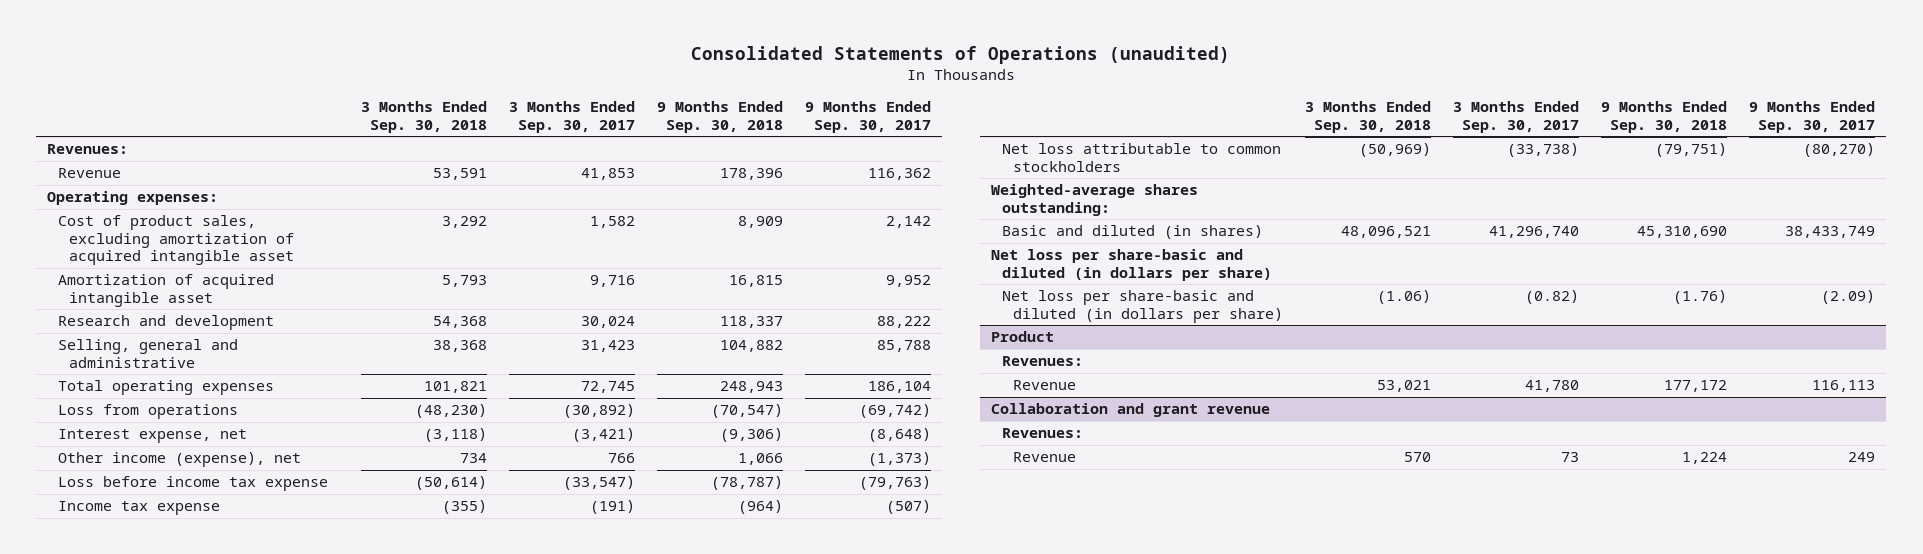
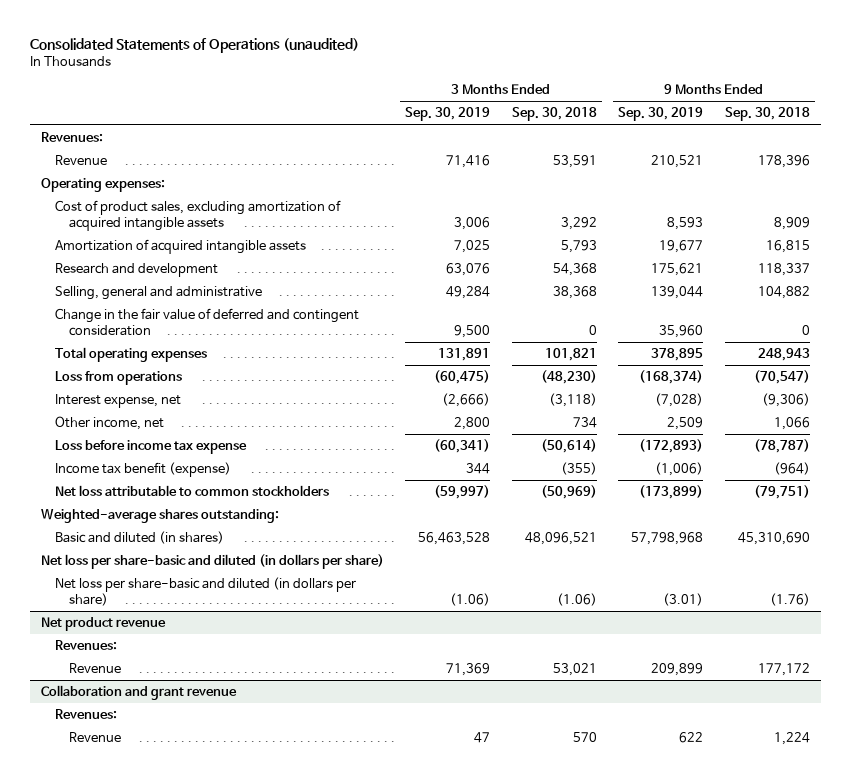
[509,101,636,133] 3 Months Ended Sep. 30, 2017 -> none
[805,101,932,133] 9 Months Ended Sep. 30, 2017 -> none
none -> [405,107,491,122] Sep. 30, 2019
none -> [618,107,704,122] Sep. 30, 2019
[58,215,295,266] Cost of product sales, excluding amortization of acquired intangible asset -> [55,200,342,231] Cost of product sales, excluding amortization of acquired intangible assets
[58,274,275,307] Amortization of acquired intangible asset -> [55,239,307,255] Amortization of acquired intangible assets
none -> [55,308,360,336] Change in the fair value of deferred and contingent consideration
[58,452,302,468] Other income (expense), net -> [55,416,165,431] Other income, net
[58,501,221,516] Income tax expense -> [55,462,232,478] Income tax benefit (expense)
[991,331,1055,343] Product -> [41,617,167,632] Net product revenue

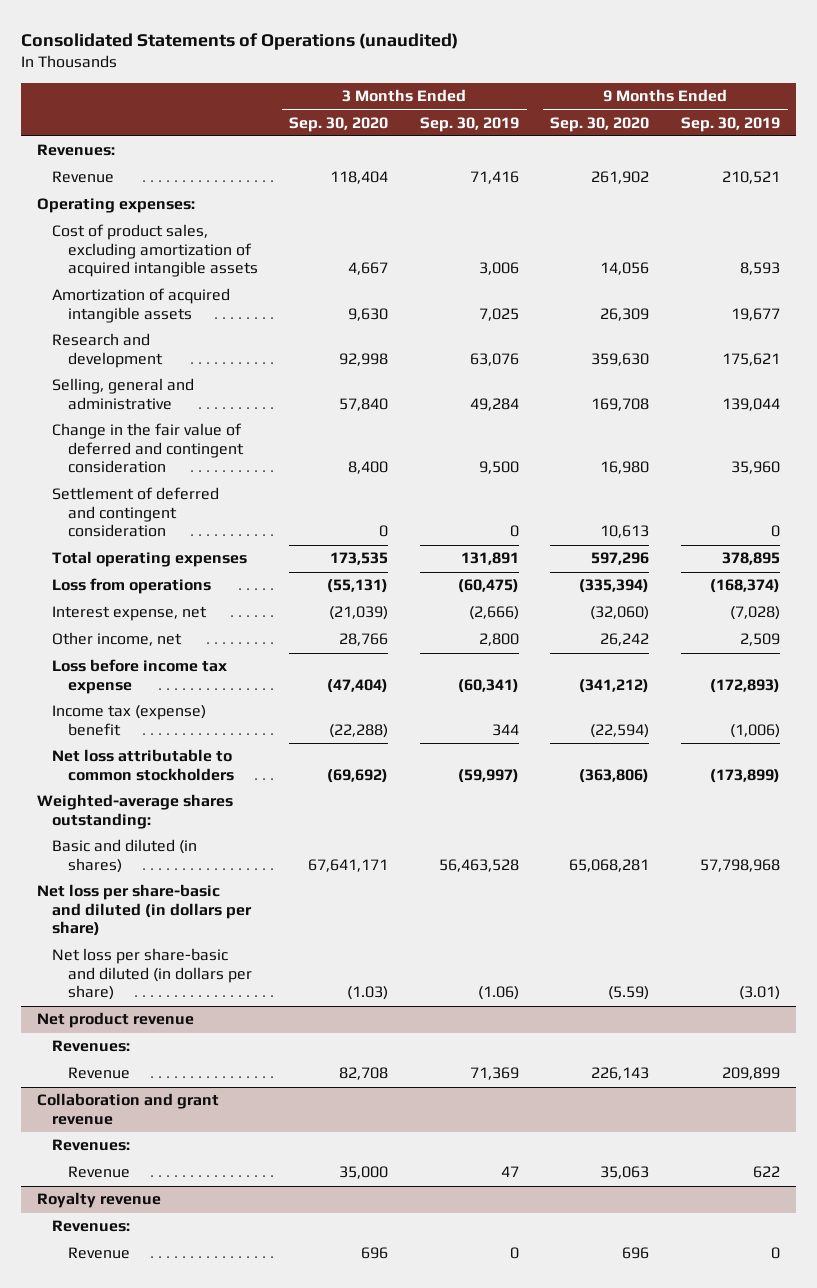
[511,107,597,122] Sep. 30, 2018 -> none
[724,107,810,122] Sep. 30, 2018 -> none
none -> [289,116,389,132] Sep. 30, 2020
none -> [550,116,650,132] Sep. 30, 2020
none -> [52,487,220,538] Settlement of deferred and contingent consideration
[55,462,232,478] Income tax benefit (expense) -> [52,705,207,736] Income tax (expense) benefit
none -> [36,1192,161,1209] Royalty revenue
none -> [52,1220,131,1233] Revenues:
none -> [68,1247,131,1260] Revenue

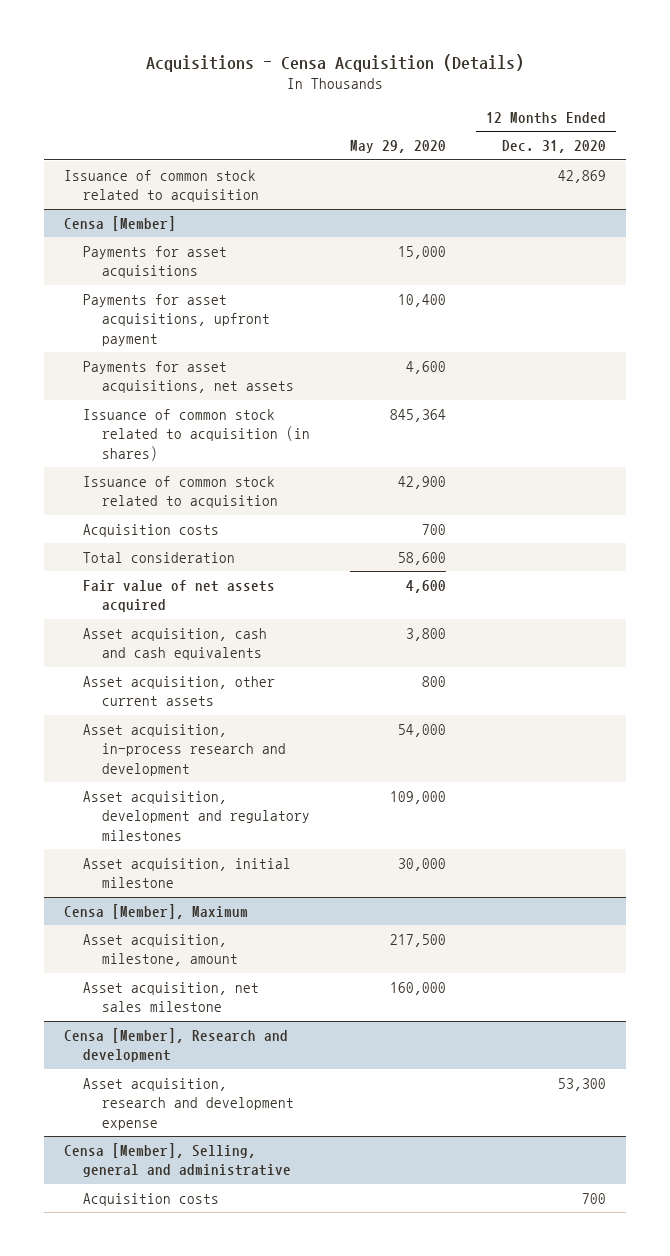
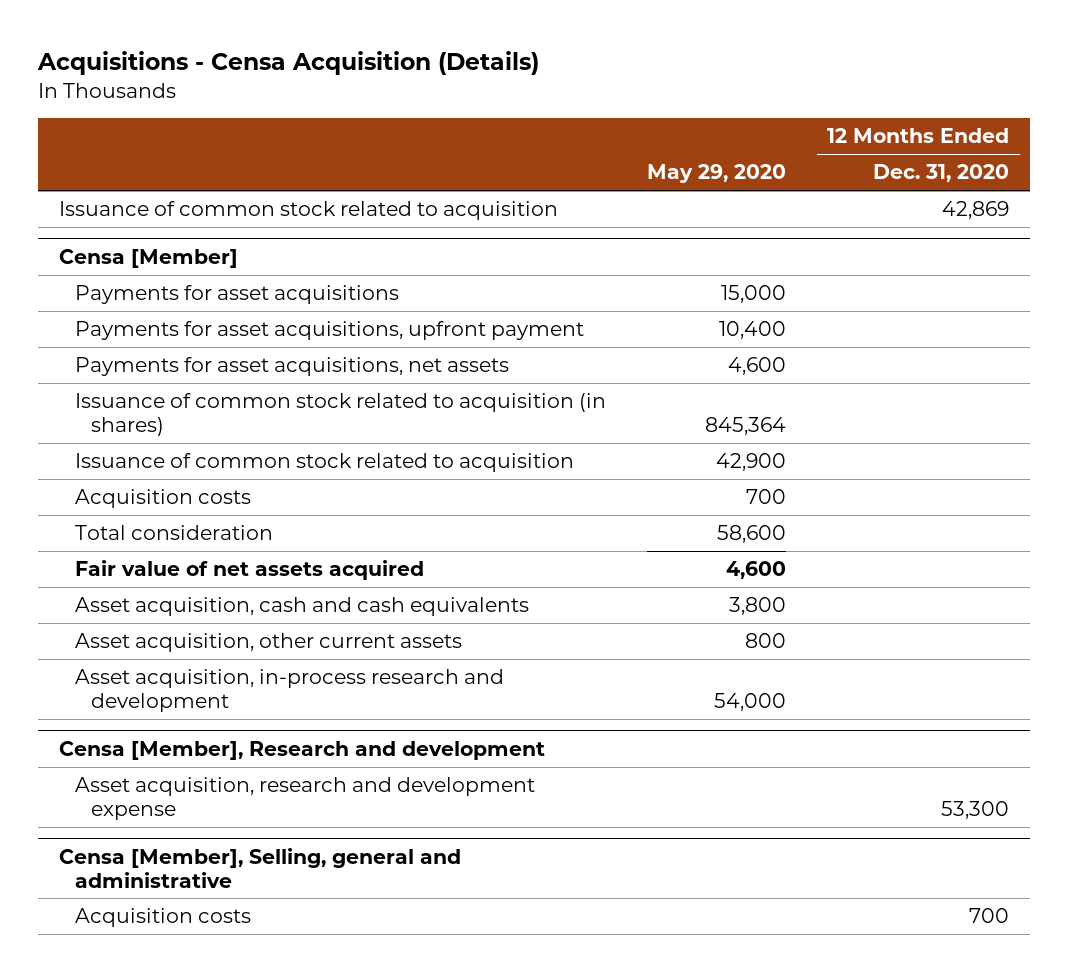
[83,790,311,841] Asset acquisition, development and regulatory milestones -> none
[83,857,292,889] Asset acquisition, initial milestone -> none
[64,903,249,919] Censa [Member], Maximum -> none
[83,933,239,967] Asset acquisition, milestone, amount -> none
[83,981,260,1013] Asset acquisition, net sales milestone -> none

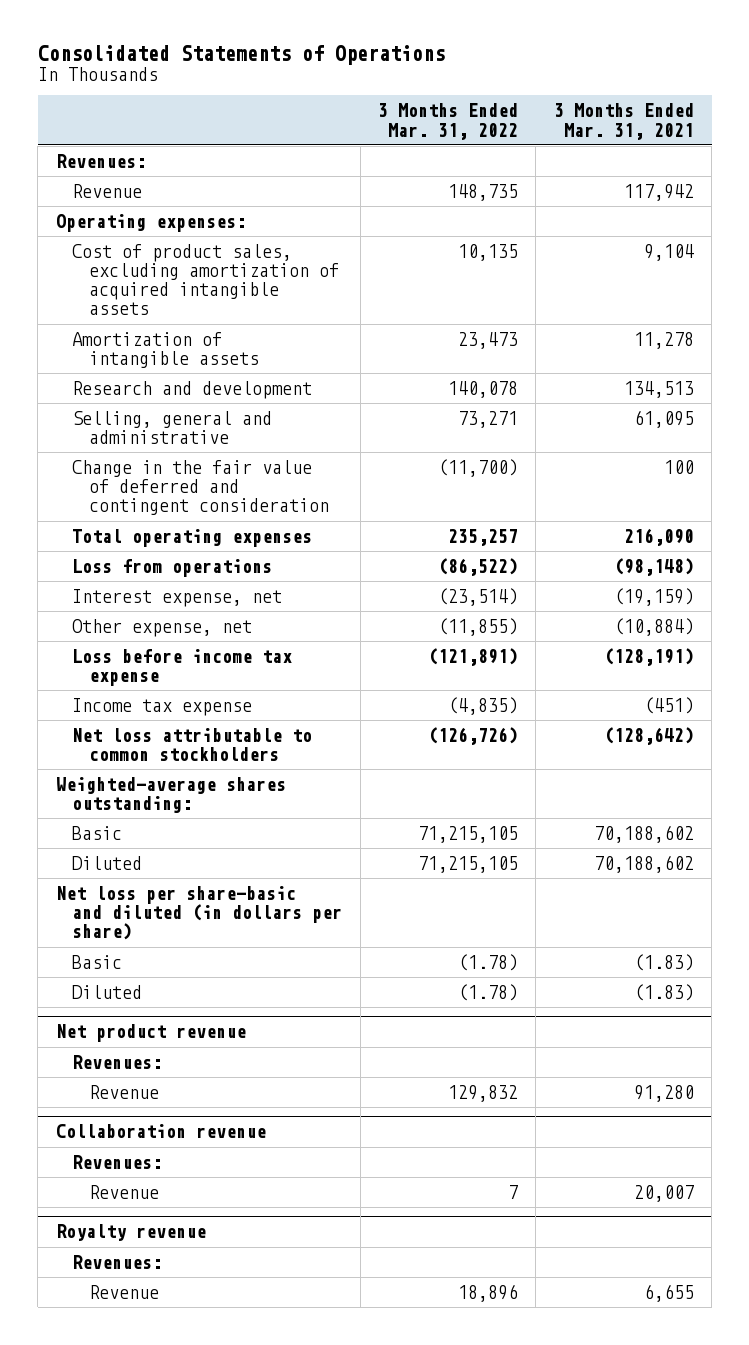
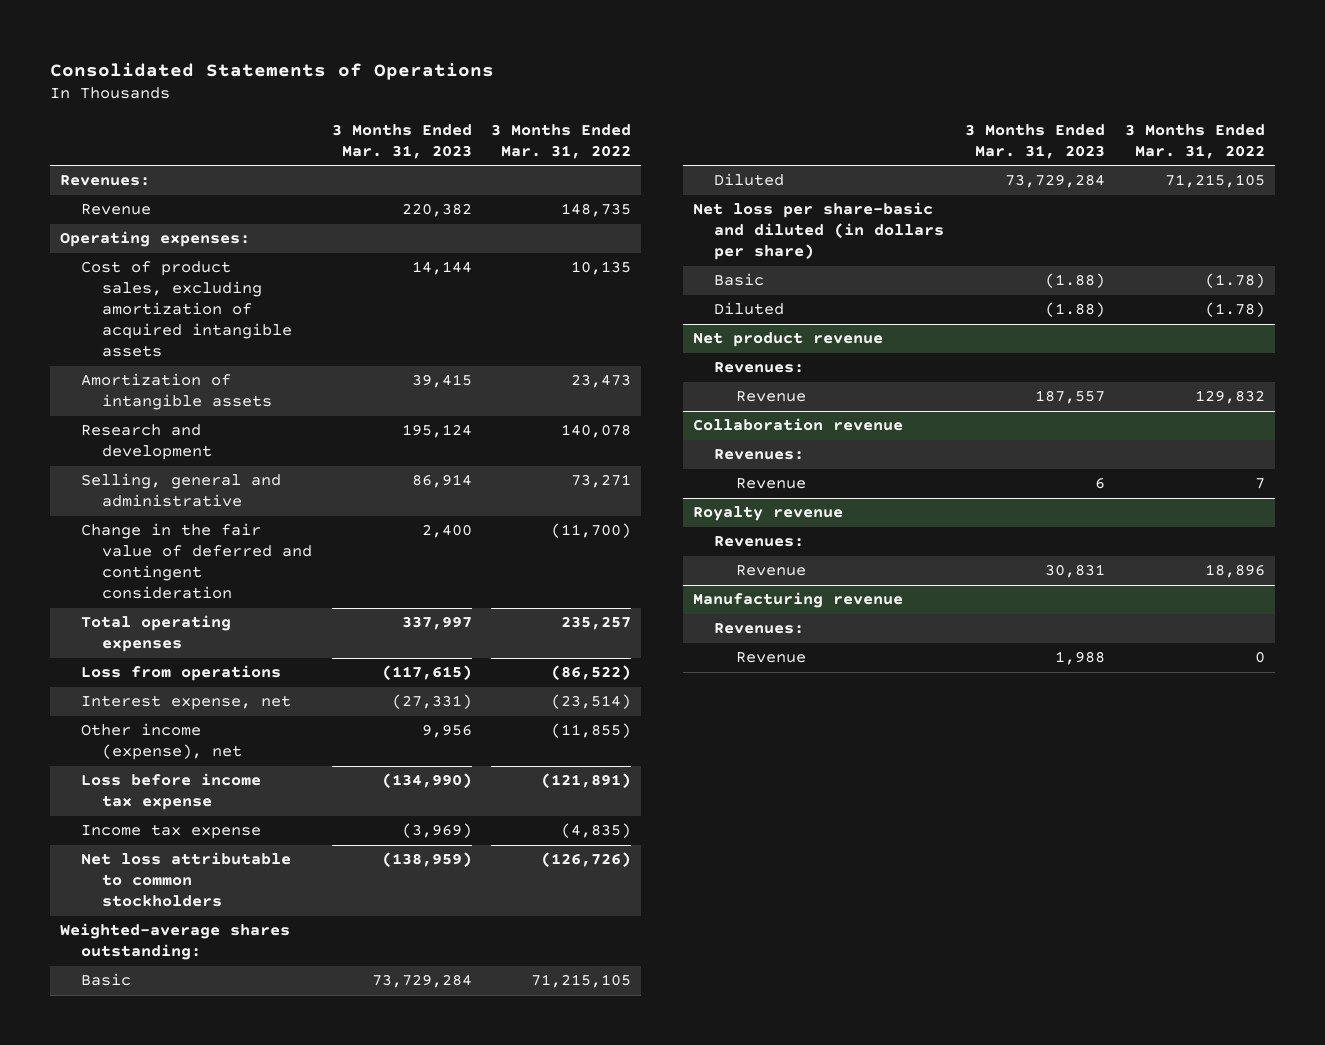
[553,103,694,140] 3 Months Ended Mar. 31, 2021 -> none
none -> [331,123,472,159] 3 Months Ended Mar. 31, 2023
[72,618,253,637] Other expense, net -> [80,723,243,761] Other income (expense), net
none -> [693,592,904,609] Manufacturing revenue
none -> [714,623,805,635] Revenues:
none -> [735,652,806,664] Revenue

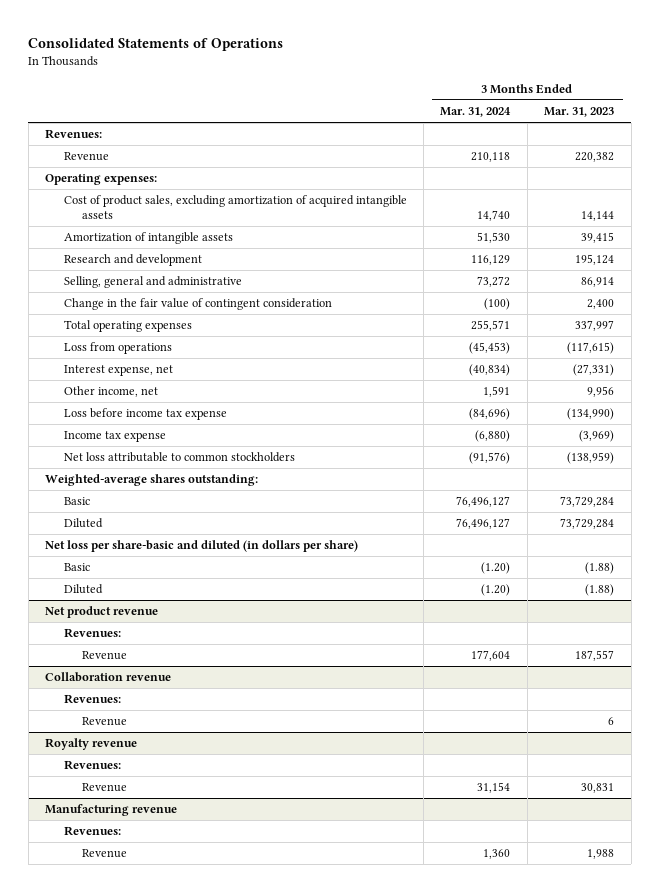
[491,123,632,159] 3 Months Ended Mar. 31, 2022 -> none
none -> [440,107,512,118] Mar. 31, 2024
[80,523,313,600] Change in the fair value of deferred and contingent consideration -> [63,298,332,311] Change in the fair value of contingent consideration
[80,723,243,761] Other income (expense), net -> [63,386,158,398] Other income, net

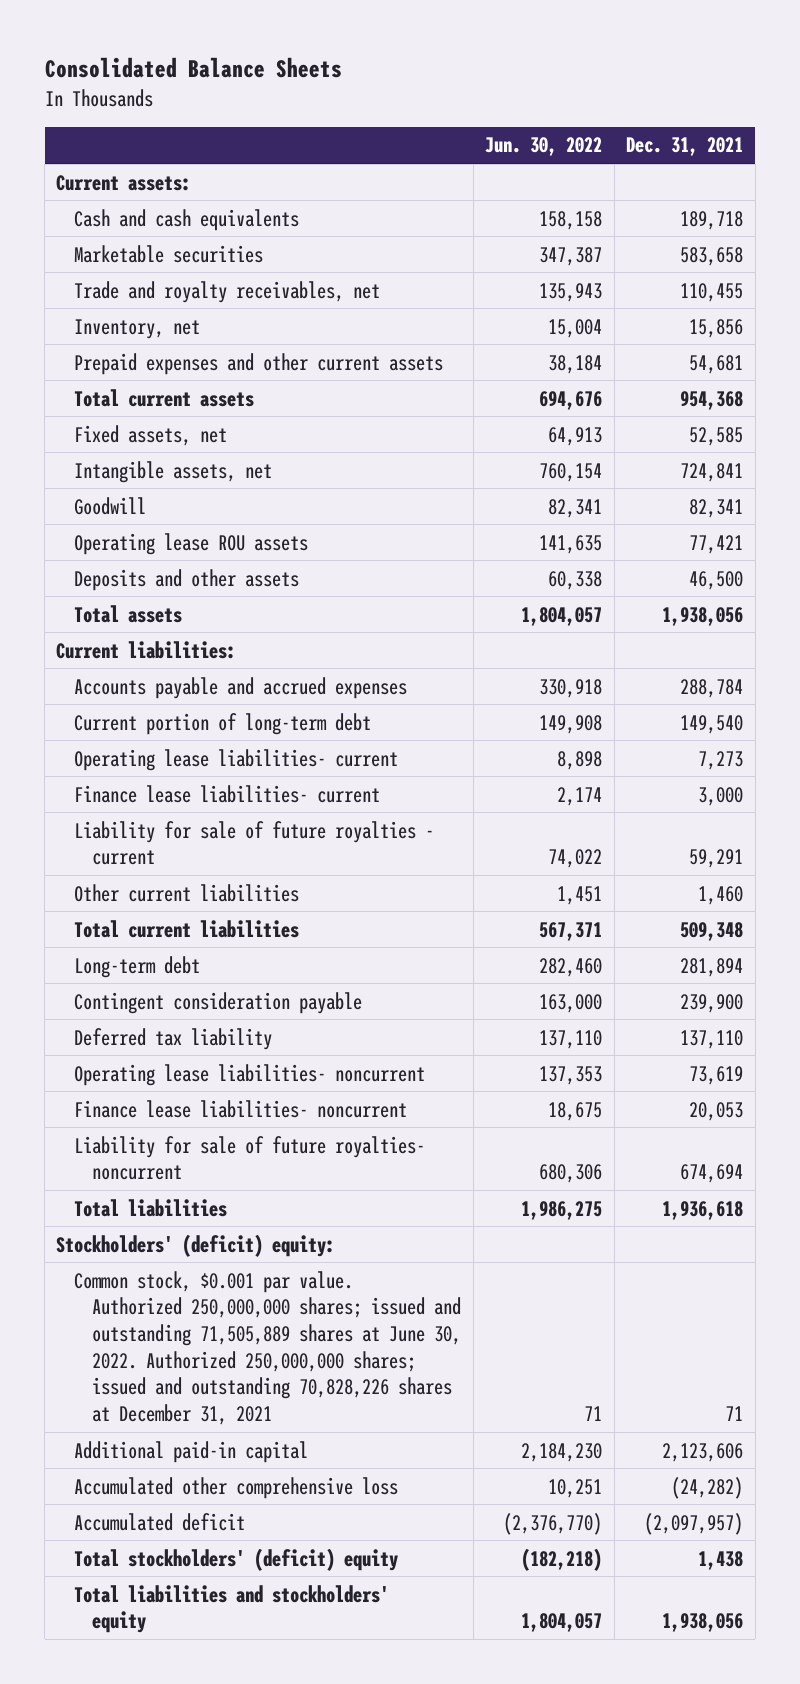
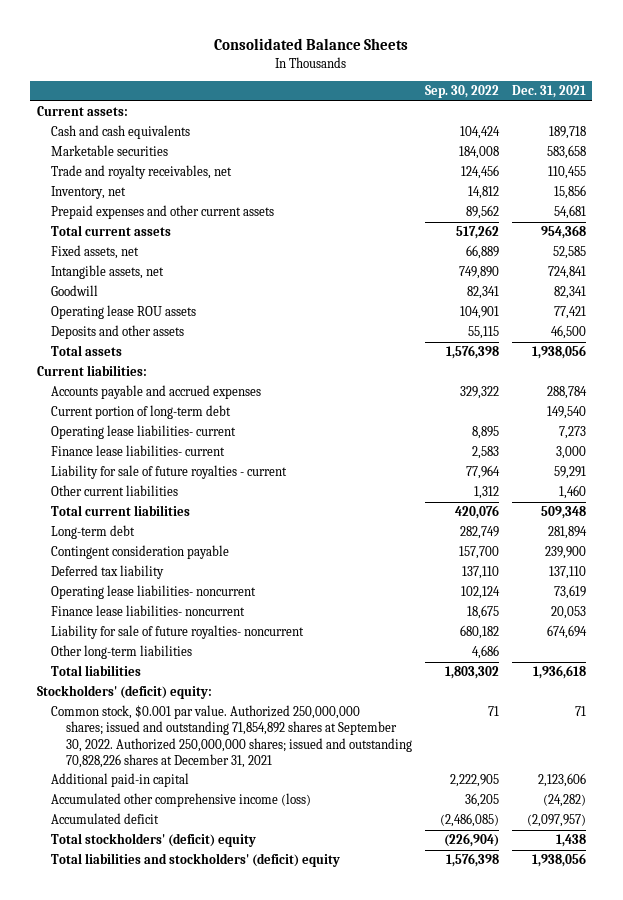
[485,137,603,157] Jun. 30, 2022 -> none
none -> [424,85,499,99] Sep. 30, 2022
none -> [51,645,193,660] Other long-term liabilities
[74,1270,462,1425] Common stock, $0.001 par value. Authorized 250,000,000 shares; issued and outstanding 71,505,889 shares at June 30, 2022. Authorized 250,000,000 shares; issued and outstanding 70,828,226 shares at December 31, 2021 -> [51,705,412,768] Common stock, $0.001 par value. Authorized 250,000,000 shares; issued and outstanding 71,854,892 shares at September 30, 2022. Authorized 250,000,000 shares; issued and outstanding 70,828,226 shares at December 31, 2021
[74,1476,399,1499] Accumulated other comprehensive loss -> [51,793,312,808] Accumulated other comprehensive income (loss)
[74,1584,390,1634] Total liabilities and stockholders' equity -> [51,853,341,868] Total liabilities and stockholders' (deficit) equity

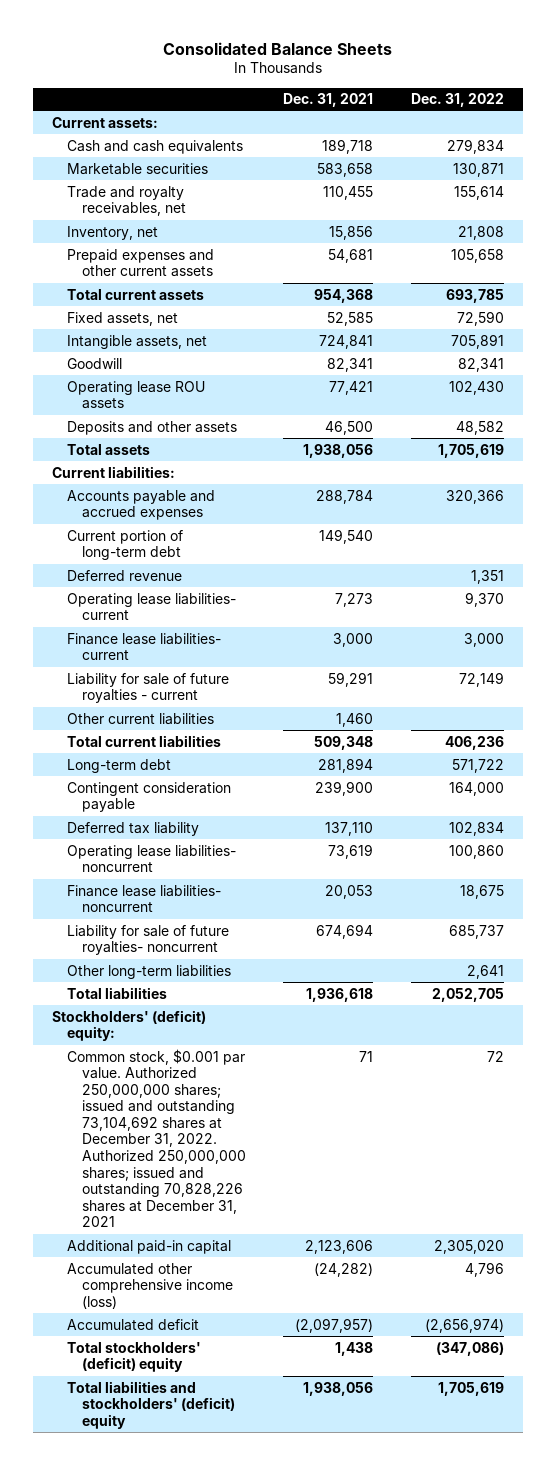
[424,85,499,99] Sep. 30, 2022 -> none
none -> [410,93,504,108] Dec. 31, 2022
none -> [66,569,182,581] Deferred revenue
[51,705,412,768] Common stock, $0.001 par value. Authorized 250,000,000 shares; issued and outstanding 71,854,892 shares at September 30, 2022. Authorized 250,000,000 shares; issued and outstanding 70,828,226 shares at December 31, 2021 -> [66,1048,246,1228] Common stock, $0.001 par value. Authorized 250,000,000 shares; issued and outstanding 73,104,692 shares at December 31, 2022. Authorized 250,000,000 shares; issued and outstanding 70,828,226 shares at December 31, 2021

